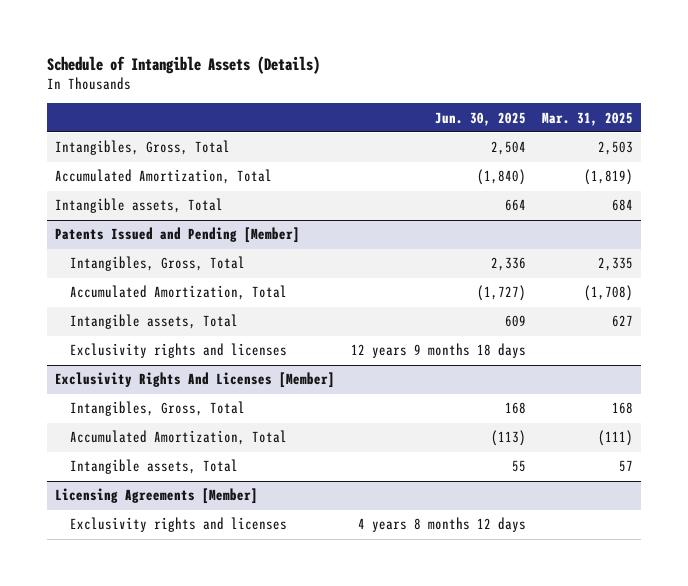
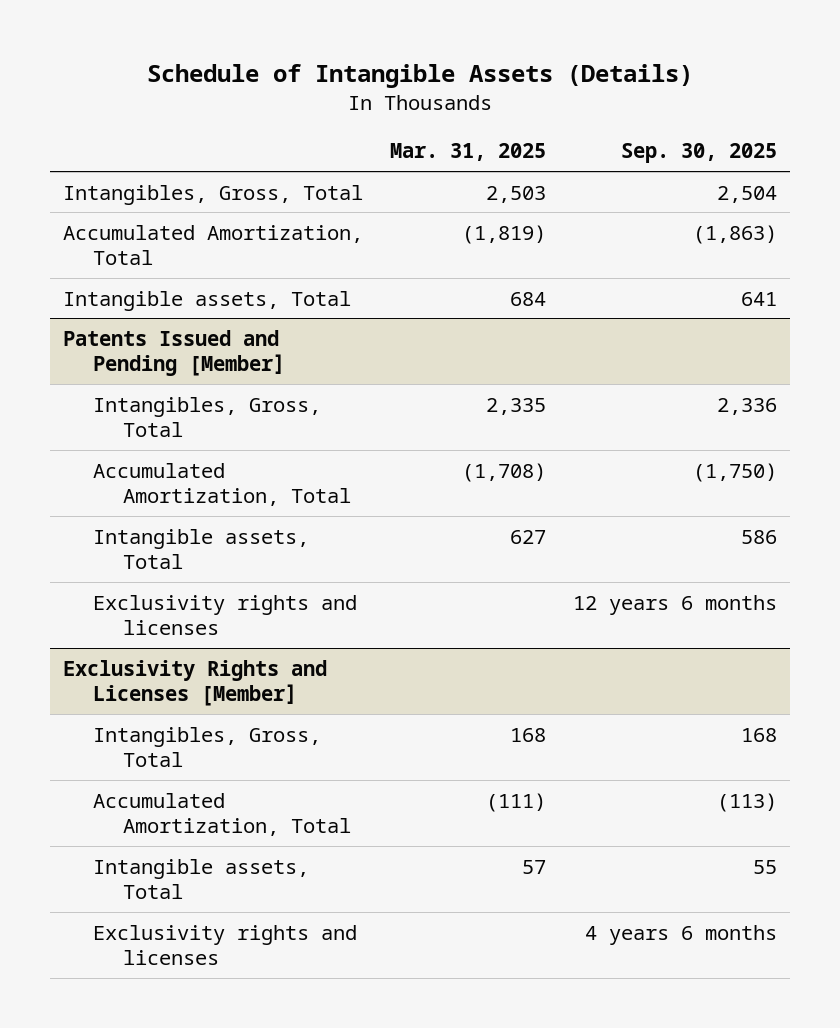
[435,111,527,126] Jun. 30, 2025 -> none
none -> [620,143,777,164] Sep. 30, 2025
[55,372,336,389] Exclusivity Rights And Licenses [Member] -> [63,659,328,707] Exclusivity Rights and Licenses [Member]
[55,488,259,505] Licensing Agreements [Member] -> none

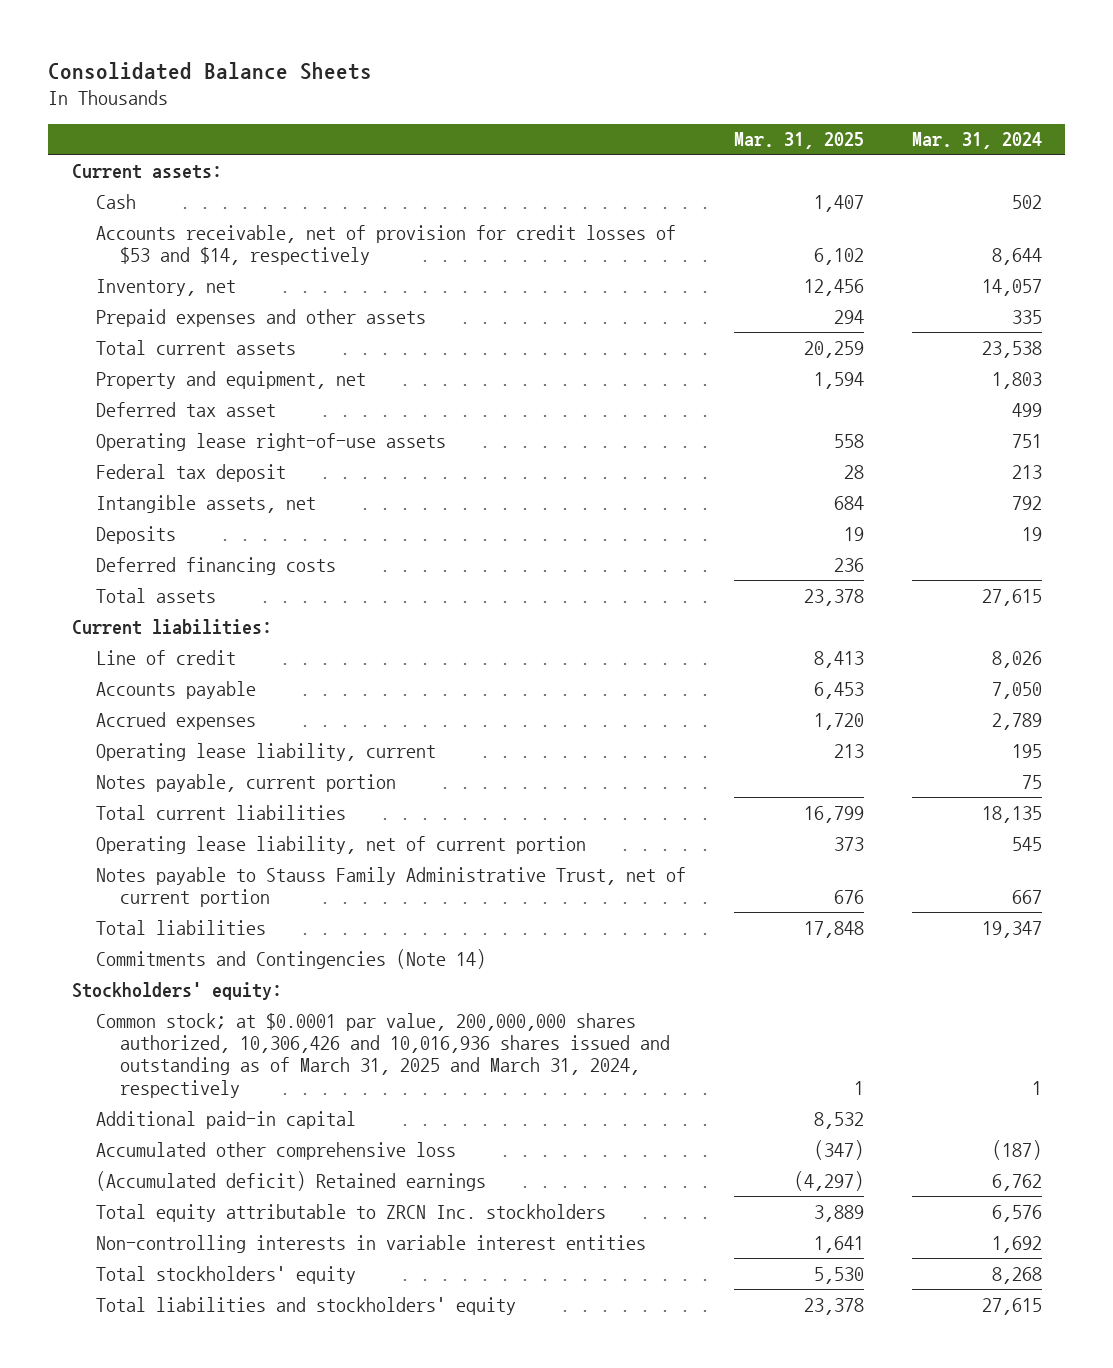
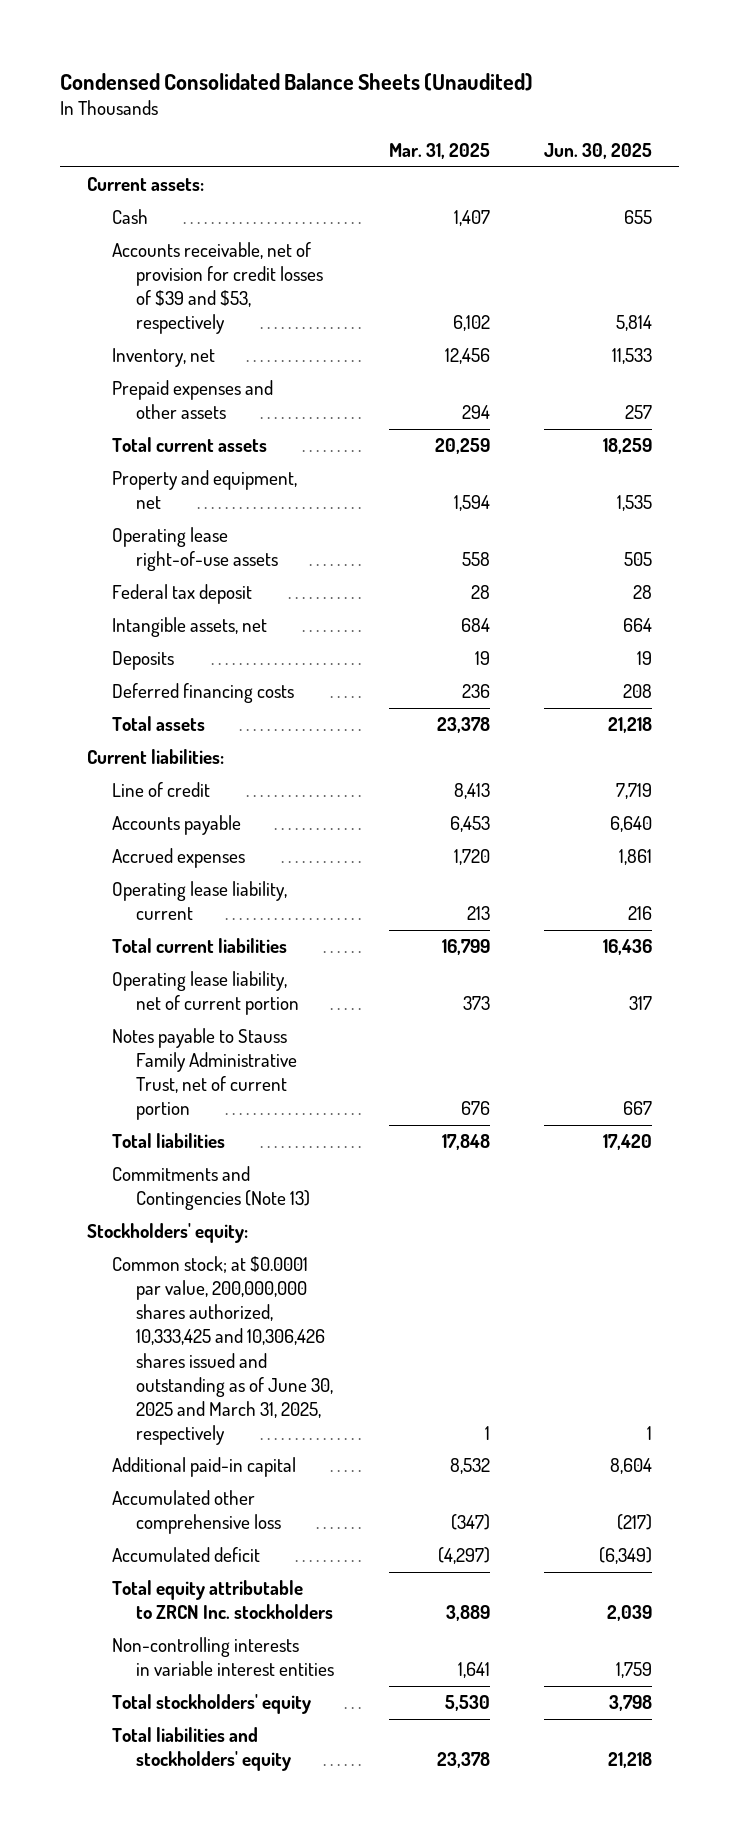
[47,61,372,80] Consolidated Balance Sheets -> [60,72,534,91] Condensed Consolidated Balance Sheets (Unaudited)
[911,132,1042,150] Mar. 31, 2024 -> none
none -> [544,143,653,160] Jun. 30, 2025
[96,224,677,266] Accounts receivable, net of provision for credit losses of $53 and $14, respectively -> [111,242,324,335] Accounts receivable, net of provision for credit losses of $39 and $53, respectively
[96,401,277,417] Deferred tax asset -> none
[96,773,397,792] Notes payable, current portion -> none
[96,948,487,969] Commitments and Contingencies (Note 14) -> [111,1166,311,1211] Commitments and Contingencies (Note 13)
[96,1012,671,1098] Common stock; at $0.0001 par value, 200,000,000 shares authorized, 10,306,426 and 10,016,936 shares issued and outstanding as of March 31, 2025 and March 31, 2024, respectively -> [111,1256,334,1445] Common stock; at $0.0001 par value, 200,000,000 shares authorized, 10,333,425 and 10,306,426 shares issued and outstanding as of June 30, 2025 and March 31, 2025, respectively
[96,1170,487,1191] (Accumulated deficit) Retained earnings -> [111,1547,260,1563] Accumulated deficit

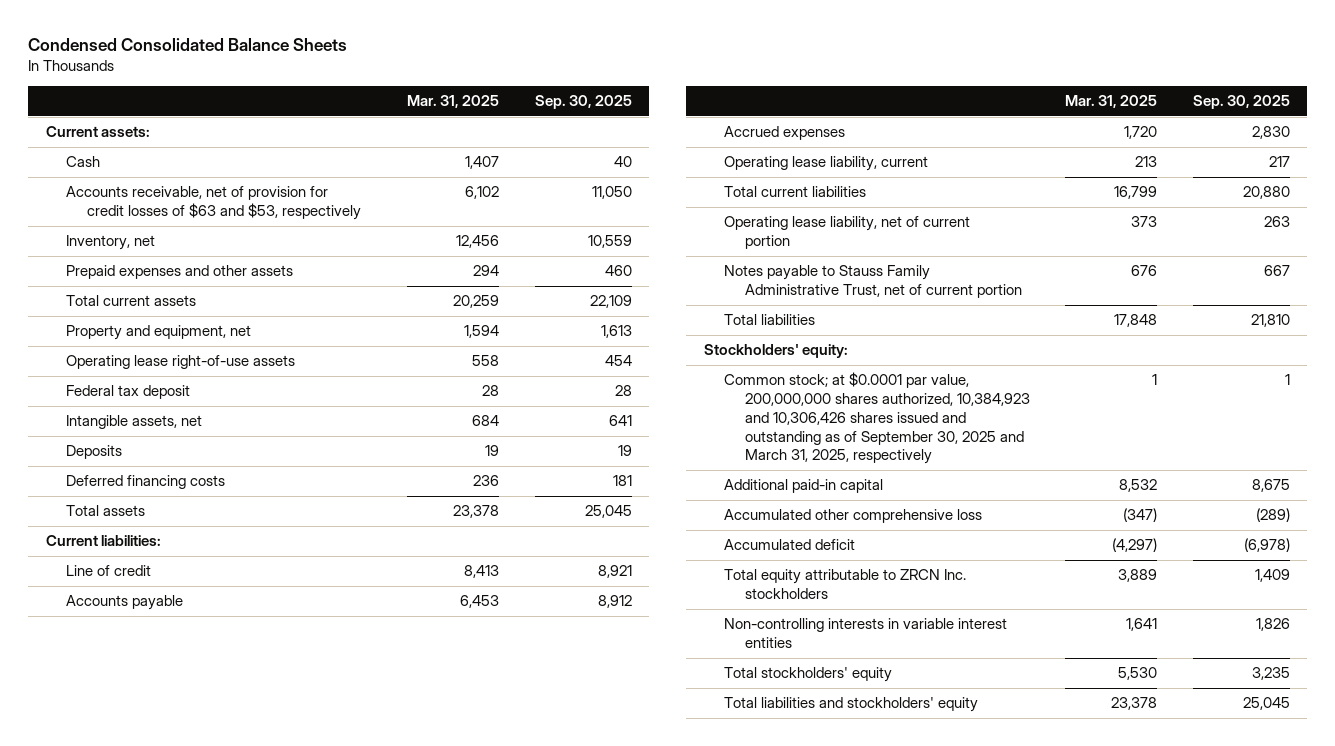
[60,72,534,91] Condensed Consolidated Balance Sheets (Unaudited) -> [28,38,348,52] Condensed Consolidated Balance Sheets
[544,143,653,160] Jun. 30, 2025 -> none
none -> [534,95,632,110] Sep. 30, 2025
[111,242,324,335] Accounts receivable, net of provision for credit losses of $39 and $53, respectively -> [66,186,362,221] Accounts receivable, net of provision for credit losses of $63 and $53, respectively
[111,1166,311,1211] Commitments and Contingencies (Note 13) -> none
[111,1256,334,1445] Common stock; at $0.0001 par value, 200,000,000 shares authorized, 10,333,425 and 10,306,426 shares issued and outstanding as of June 30, 2025 and March 31, 2025, respectively -> [724,372,1031,465] Common stock; at $0.0001 par value, 200,000,000 shares authorized, 10,384,923 and 10,306,426 shares issued and outstanding as of September 30, 2025 and March 31, 2025, respectively

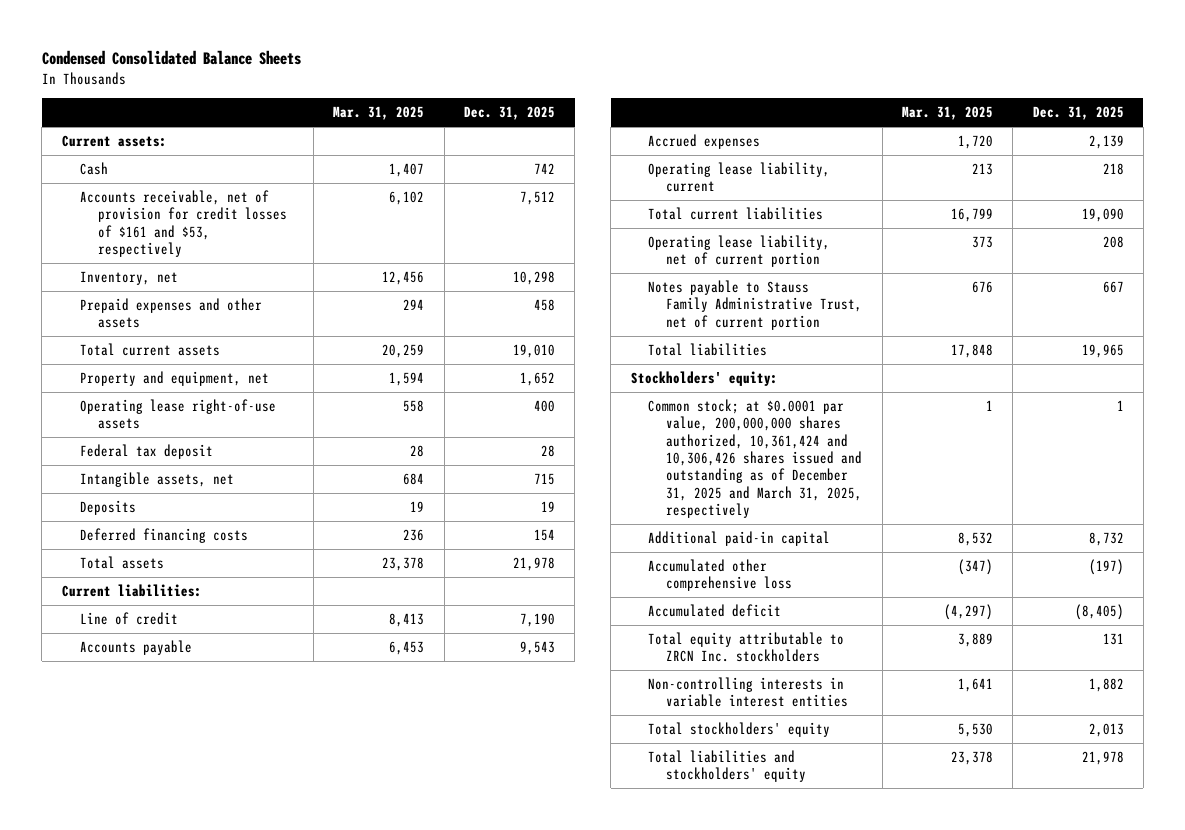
[534,95,632,110] Sep. 30, 2025 -> none
none -> [463,106,555,121] Dec. 31, 2025
[66,186,362,221] Accounts receivable, net of provision for credit losses of $63 and $53, respectively -> [79,189,287,257] Accounts receivable, net of provision for credit losses of $161 and $53, respectively
[724,372,1031,465] Common stock; at $0.0001 par value, 200,000,000 shares authorized, 10,384,923 and 10,306,426 shares issued and outstanding as of September 30, 2025 and March 31, 2025, respectively -> [648,398,863,518] Common stock; at $0.0001 par value, 200,000,000 shares authorized, 10,361,424 and 10,306,426 shares issued and outstanding as of December 31, 2025 and March 31, 2025, respectively

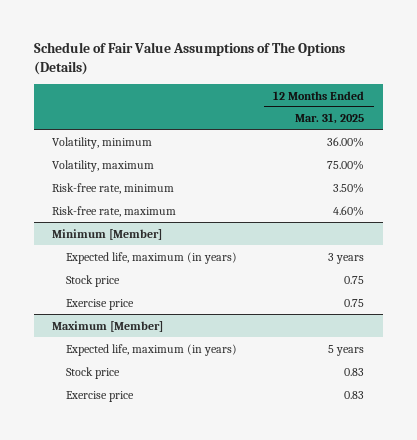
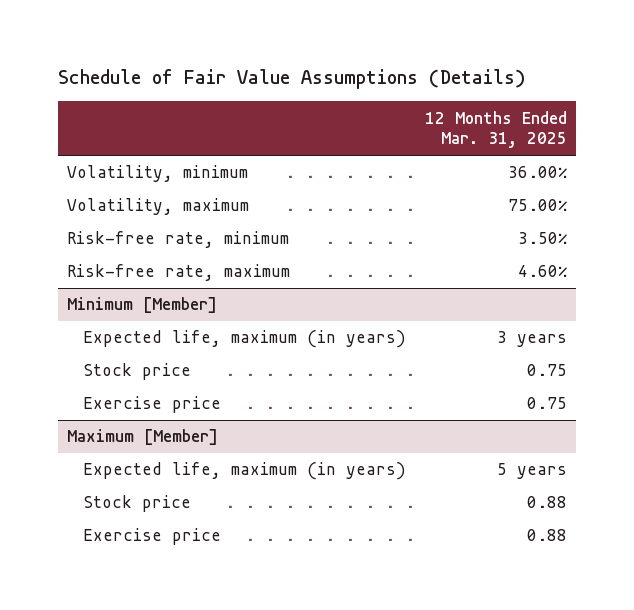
[33,41,345,75] Schedule of Fair Value Assumptions of The Options (Details) -> [57,69,526,90] Schedule of Fair Value Assumptions (Details)
[344,367,365,376] 0.83 -> [526,496,567,509] 0.88
[344,390,365,399] 0.83 -> [526,529,567,542] 0.88

